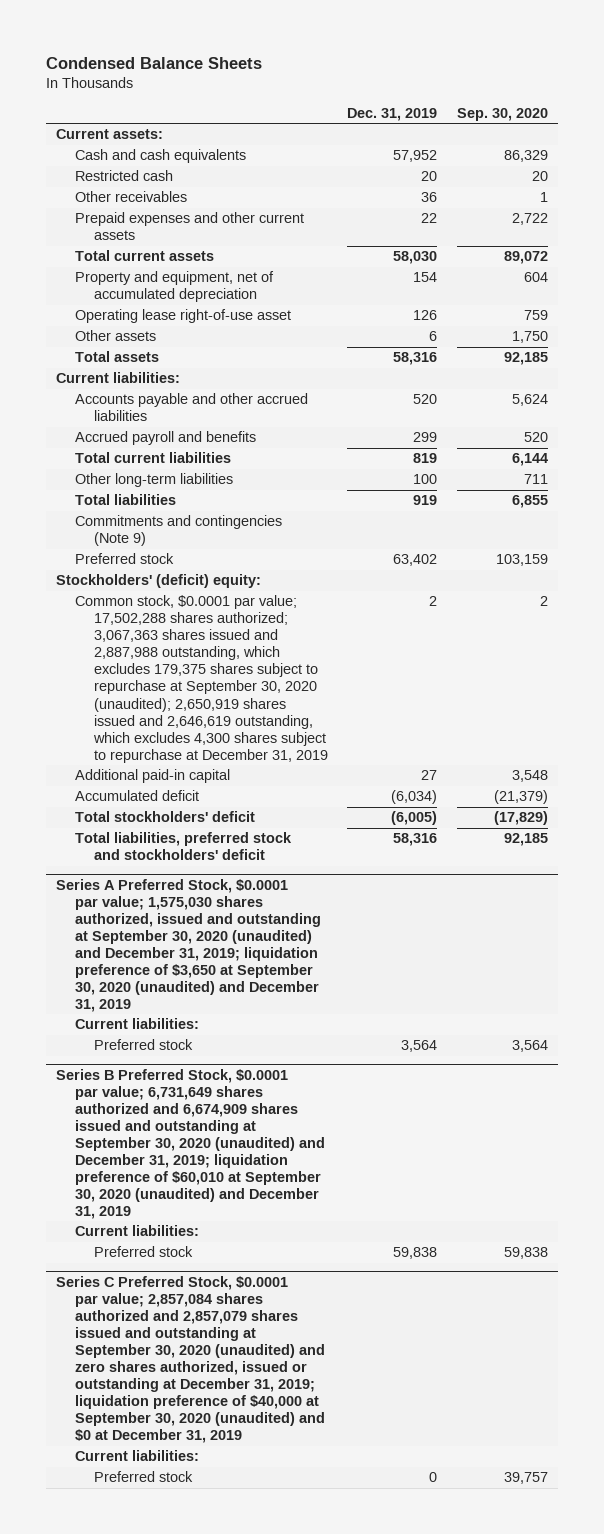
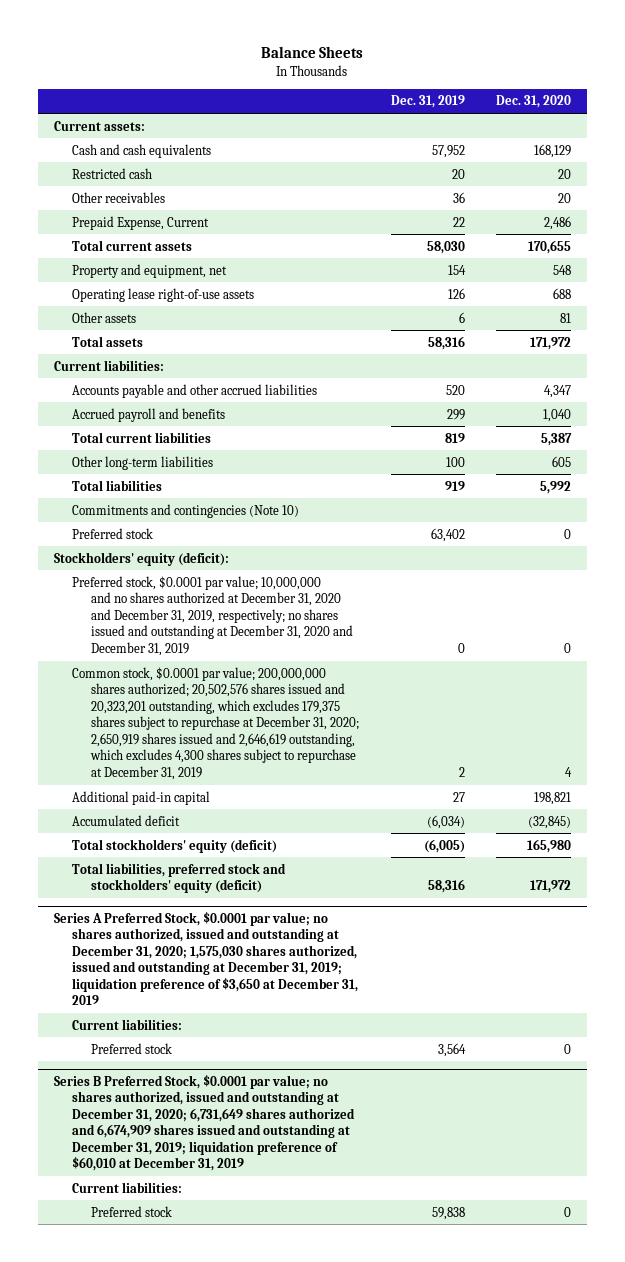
[46,56,263,69] Condensed Balance Sheets -> [261,46,364,59] Balance Sheets
[456,107,548,121] Sep. 30, 2020 -> none
none -> [496,95,572,109] Dec. 31, 2020
[75,212,305,241] Prepaid expenses and other current assets -> none
none -> [72,215,210,230] Prepaid Expense, Current
[75,271,275,303] Property and equipment, net of accumulated depreciation -> [72,263,228,278] Property and equipment, net
[75,309,292,324] Operating lease right-of-use asset -> [72,287,255,302] Operating lease right-of-use assets
[75,515,283,547] Commitments and contingencies (Note 9) -> [72,503,300,518] Commitments and contingencies (Note 10)
[56,574,262,589] Stockholders' (deficit) equity: -> [53,551,229,566] Stockholders' equity (deficit):
none -> [72,575,354,656] Preferred stock, $0.0001 par value; 10,000,000 and no shares authorized at December 31, 2020 and December 31, 2019, respectively; no shares issued and outstanding at December 31, 2020 and December 31, 2019
[75,595,328,763] Common stock, $0.0001 par value; 17,502,288 shares authorized; 3,067,363 shares issued and 2,887,988 outstanding, which excludes 179,375 shares subject to repurchase at September 30, 2020 (unaudited); 2,650,919 shares issued and 2,646,619 outstanding, which excludes 4,300 shares subject to repurchase at December 31, 2019 -> [72,666,360,780] Common stock, $0.0001 par value; 200,000,000 shares authorized; 20,502,576 shares issued and 20,323,201 outstanding, which excludes 179,375 shares subject to repurchase at December 31, 2020; 2,650,919 shares issued and 2,646,619 outstanding, which excludes 4,300 shares subject to repurchase at December 31, 2019
[75,811,256,823] Total stockholders' deficit -> [72,838,278,853] Total stockholders' equity (deficit)
[75,832,293,861] Total liabilities, preferred stock and stockholders' deficit -> [72,862,287,894] Total liabilities, preferred stock and stockholders' equity (deficit)
[56,878,322,1013] Series A Preferred Stock, $0.0001 par value; 1,575,030 shares authorized, issued and outstanding at September 30, 2020 (unaudited) and December 31, 2019; liquidation preference of $3,650 at September 30, 2020 (unaudited) and December 31, 2019 -> [53,910,359,1006] Series A Preferred Stock, $0.0001 par value; no shares authorized, issued and outstanding at December 31, 2020; 1,575,030 shares authorized, issued and outstanding at December 31, 2019; liquidation preference of $3,650 at December 31, 2019
[56,1068,326,1220] Series B Preferred Stock, $0.0001 par value; 6,731,649 shares authorized and 6,674,909 shares issued and outstanding at September 30, 2020 (unaudited) and December 31, 2019; liquidation preference of $60,010 at September 30, 2020 (unaudited) and December 31, 2019 -> [53,1073,356,1172] Series B Preferred Stock, $0.0001 par value; no shares authorized, issued and outstanding at December 31, 2020; 6,731,649 shares authorized and 6,674,909 shares issued and outstanding at December 31, 2019; liquidation preference of $60,010 at December 31, 2019
[56,1275,326,1444] Series C Preferred Stock, $0.0001 par value; 2,857,084 shares authorized and 2,857,079 shares issued and outstanding at September 30, 2020 (unaudited) and zero shares authorized, issued or outstanding at December 31, 2019; liquidation preference of $40,000 at September 30, 2020 (unaudited) and $0 at December 31, 2019 -> none
[75,1450,200,1462] Current liabilities: -> none
[93,1471,193,1483] Preferred stock -> none

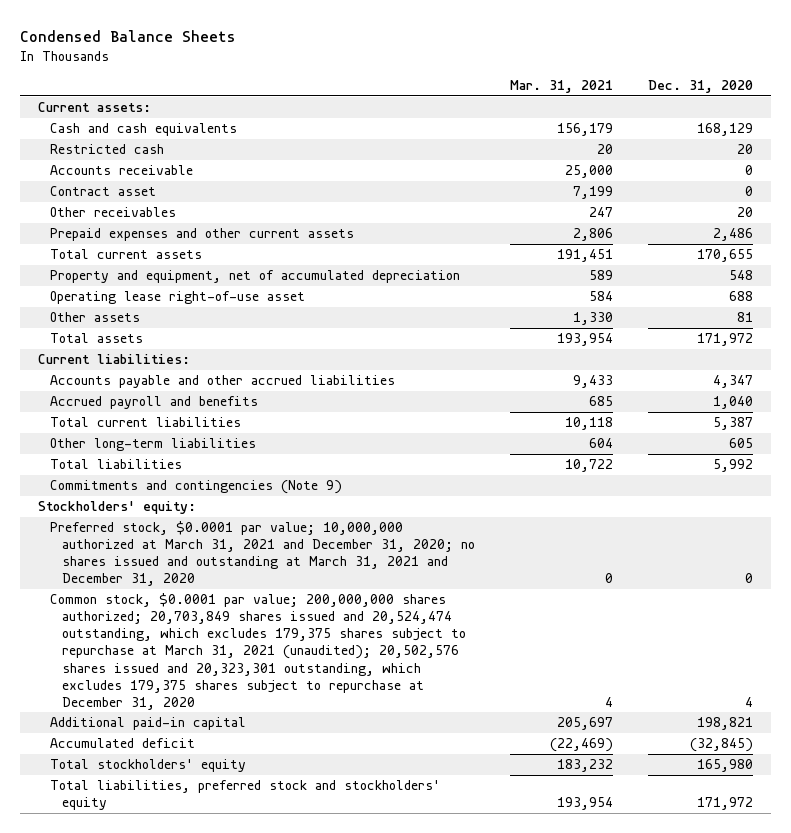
[261,46,364,59] Balance Sheets -> [20,30,237,43] Condensed Balance Sheets
[390,95,465,109] Dec. 31, 2019 -> none
none -> [510,80,614,94] Mar. 31, 2021
none -> [49,165,193,176] Accounts receivable
none -> [49,186,156,197] Contract asset
[72,215,210,230] Prepaid Expense, Current -> [49,228,354,242] Prepaid expenses and other current assets
[72,263,228,278] Property and equipment, net -> [49,270,460,284] Property and equipment, net of accumulated depreciation
[72,287,255,302] Operating lease right-of-use assets -> [49,291,305,305] Operating lease right-of-use asset
[72,527,154,539] Preferred stock -> none
[72,503,300,518] Commitments and contingencies (Note 10) -> [49,480,342,495] Commitments and contingencies (Note 9)
[53,551,229,566] Stockholders' equity (deficit): -> [38,501,197,515] Stockholders' equity:
[72,575,354,656] Preferred stock, $0.0001 par value; 10,000,000 and no shares authorized at December 31, 2020 and December 31, 2019, respectively; no shares issued and outstanding at December 31, 2020 and December 31, 2019 -> [49,521,475,587] Preferred stock, $0.0001 par value; 10,000,000 authorized at March 31, 2021 and December 31, 2020; no shares issued and outstanding at March 31, 2021 and December 31, 2020
[72,666,360,780] Common stock, $0.0001 par value; 200,000,000 shares authorized; 20,502,576 shares issued and 20,323,201 outstanding, which excludes 179,375 shares subject to repurchase at December 31, 2020; 2,650,919 shares issued and 2,646,619 outstanding, which excludes 4,300 shares subject to repurchase at December 31, 2019 -> [49,593,466,710] Common stock, $0.0001 par value; 200,000,000 shares authorized; 20,703,849 shares issued and 20,524,474 outstanding, which excludes 179,375 shares subject to repurchase at March 31, 2021 (unaudited); 20,502,576 shares issued and 20,323,301 outstanding, which excludes 179,375 shares subject to repurchase at December 31, 2020
[53,910,359,1006] Series A Preferred Stock, $0.0001 par value; no shares authorized, issued and outstanding at December 31, 2020; 1,575,030 shares authorized, issued and outstanding at December 31, 2019; liquidation preference of $3,650 at December 31, 2019 -> none
[72,1018,183,1030] Current liabilities: -> none
[91,1042,173,1054] Preferred stock -> none
[53,1073,356,1172] Series B Preferred Stock, $0.0001 par value; no shares authorized, issued and outstanding at December 31, 2020; 6,731,649 shares authorized and 6,674,909 shares issued and outstanding at December 31, 2019; liquidation preference of $60,010 at December 31, 2019 -> none
[72,1181,183,1193] Current liabilities: -> none
[91,1205,173,1217] Preferred stock -> none
[72,838,278,853] Total stockholders' equity (deficit) -> [49,759,246,773] Total stockholders' equity
[72,862,287,894] Total liabilities, preferred stock and stockholders' equity (deficit) -> [49,780,440,811] Total liabilities, preferred stock and stockholders' equity

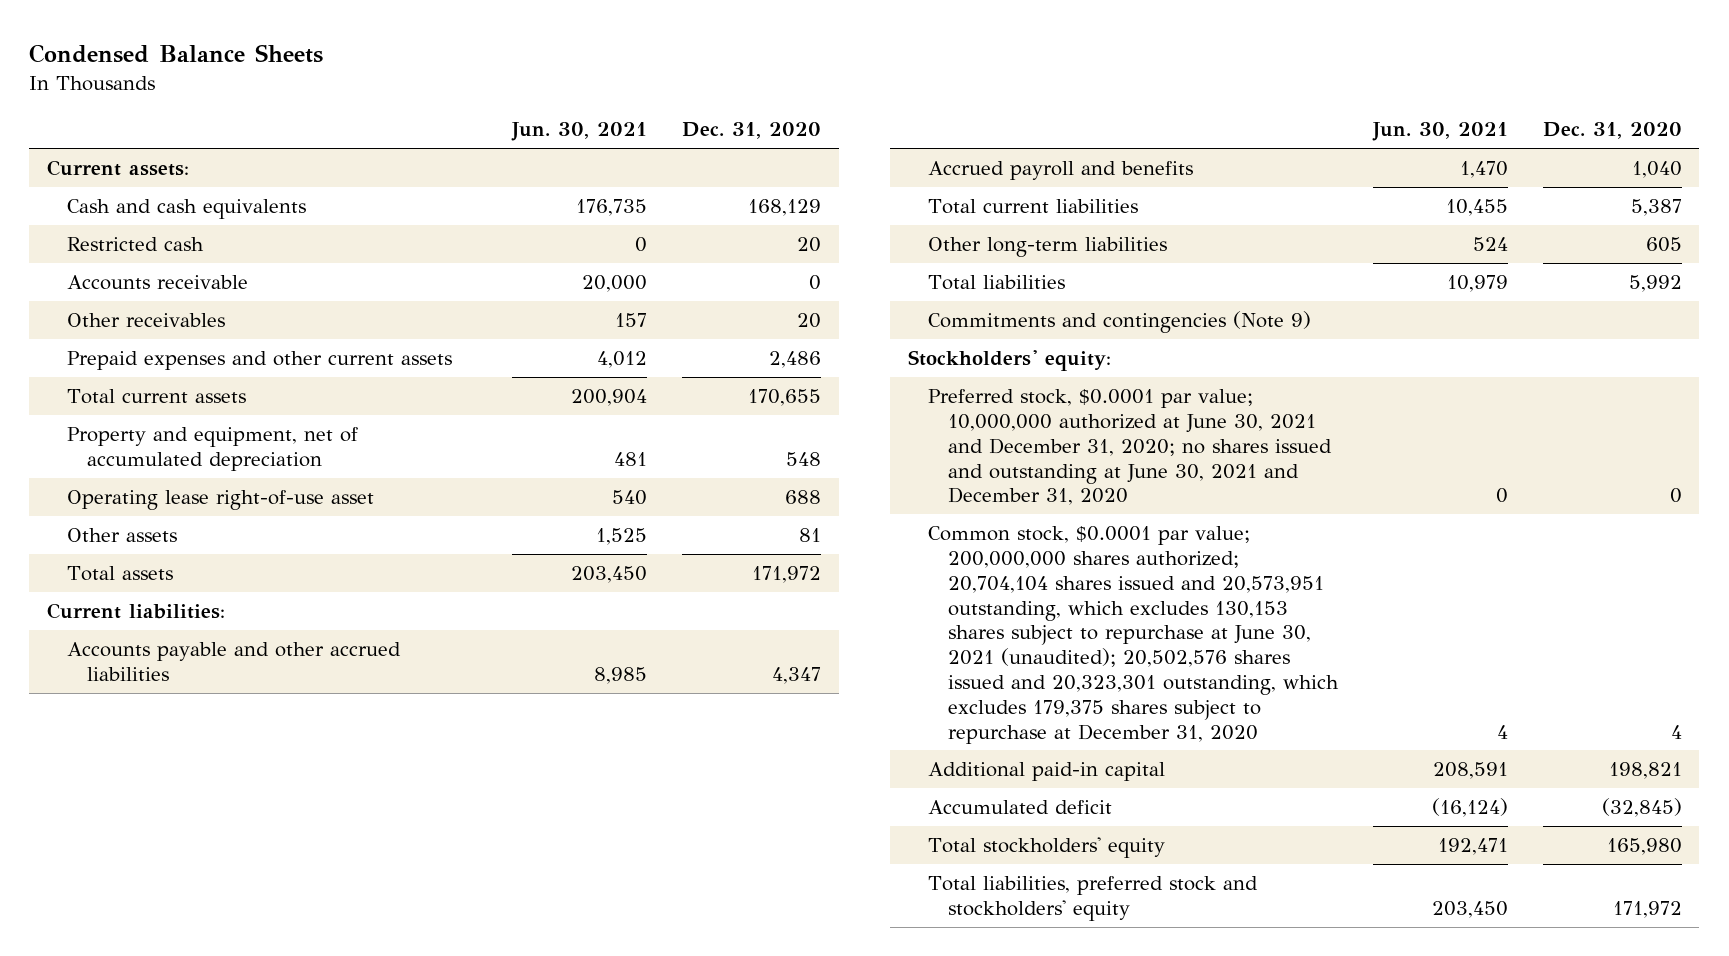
[510,80,614,94] Mar. 31, 2021 -> none
none -> [510,122,647,142] Jun. 30, 2021
[49,186,156,197] Contract asset -> none
[49,521,475,587] Preferred stock, $0.0001 par value; 10,000,000 authorized at March 31, 2021 and December 31, 2020; no shares issued and outstanding at March 31, 2021 and December 31, 2020 -> [927,389,1332,506] Preferred stock, $0.0001 par value; 10,000,000 authorized at June 30, 2021 and December 31, 2020; no shares issued and outstanding at June 30, 2021 and December 31, 2020
[49,593,466,710] Common stock, $0.0001 par value; 200,000,000 shares authorized; 20,703,849 shares issued and 20,524,474 outstanding, which excludes 179,375 shares subject to repurchase at March 31, 2021 (unaudited); 20,502,576 shares issued and 20,323,301 outstanding, which excludes 179,375 shares subject to repurchase at December 31, 2020 -> [927,526,1339,744] Common stock, $0.0001 par value; 200,000,000 shares authorized; 20,704,104 shares issued and 20,573,951 outstanding, which excludes 130,153 shares subject to repurchase at June 30, 2021 (unaudited); 20,502,576 shares issued and 20,323,301 outstanding, which excludes 179,375 shares subject to repurchase at December 31, 2020

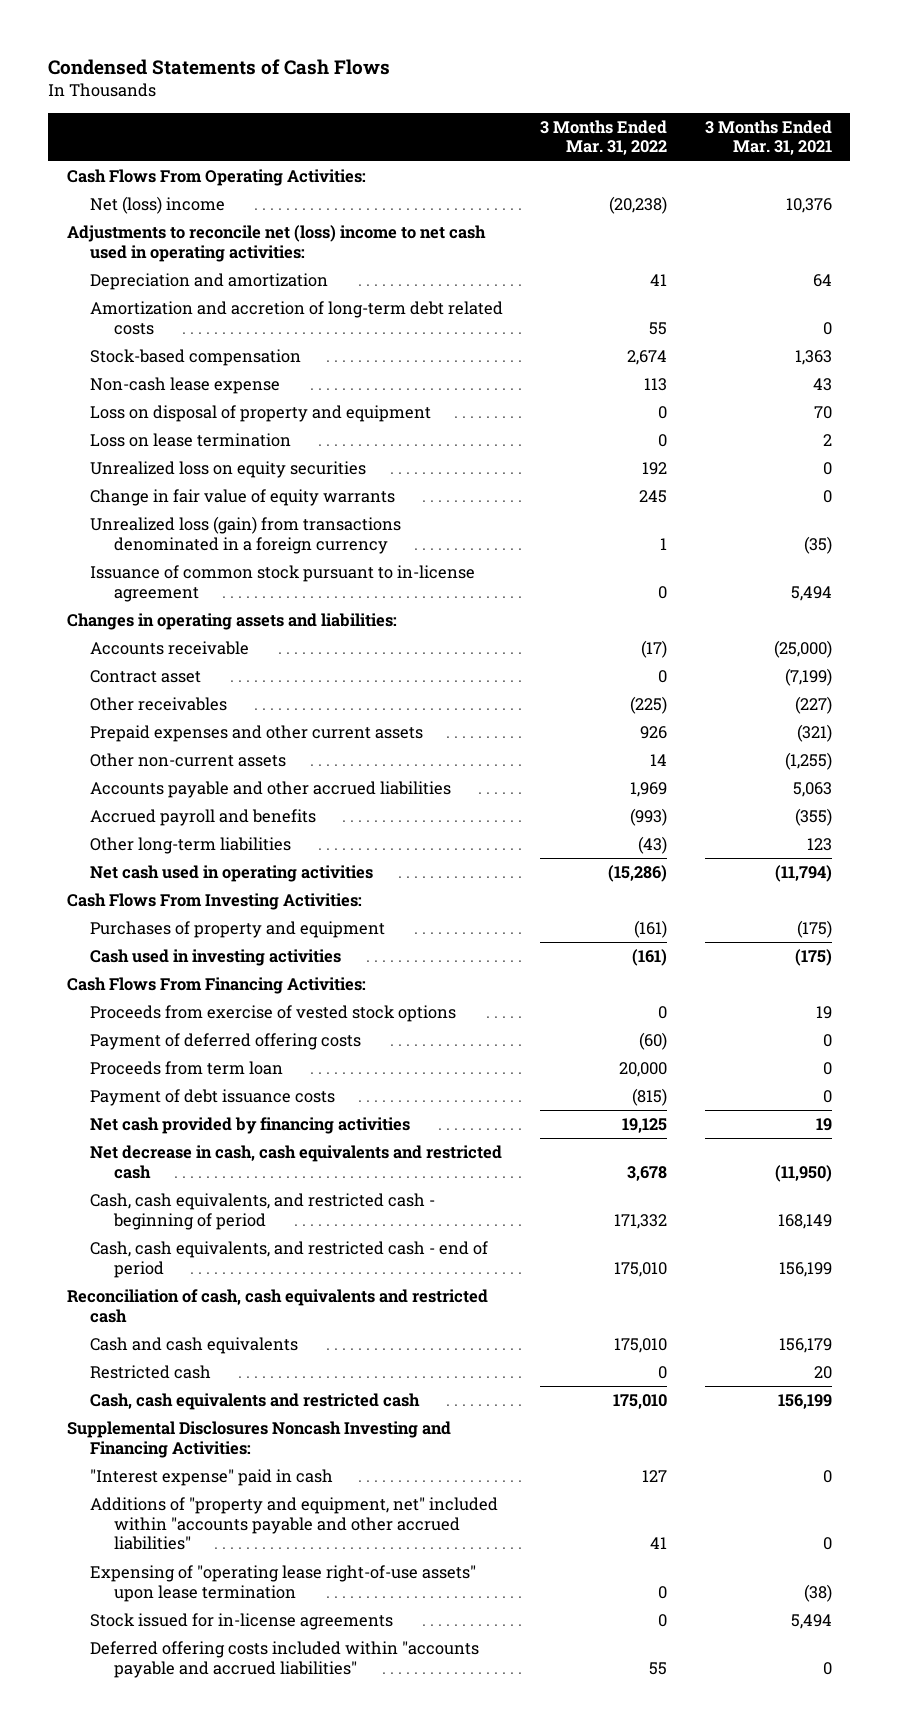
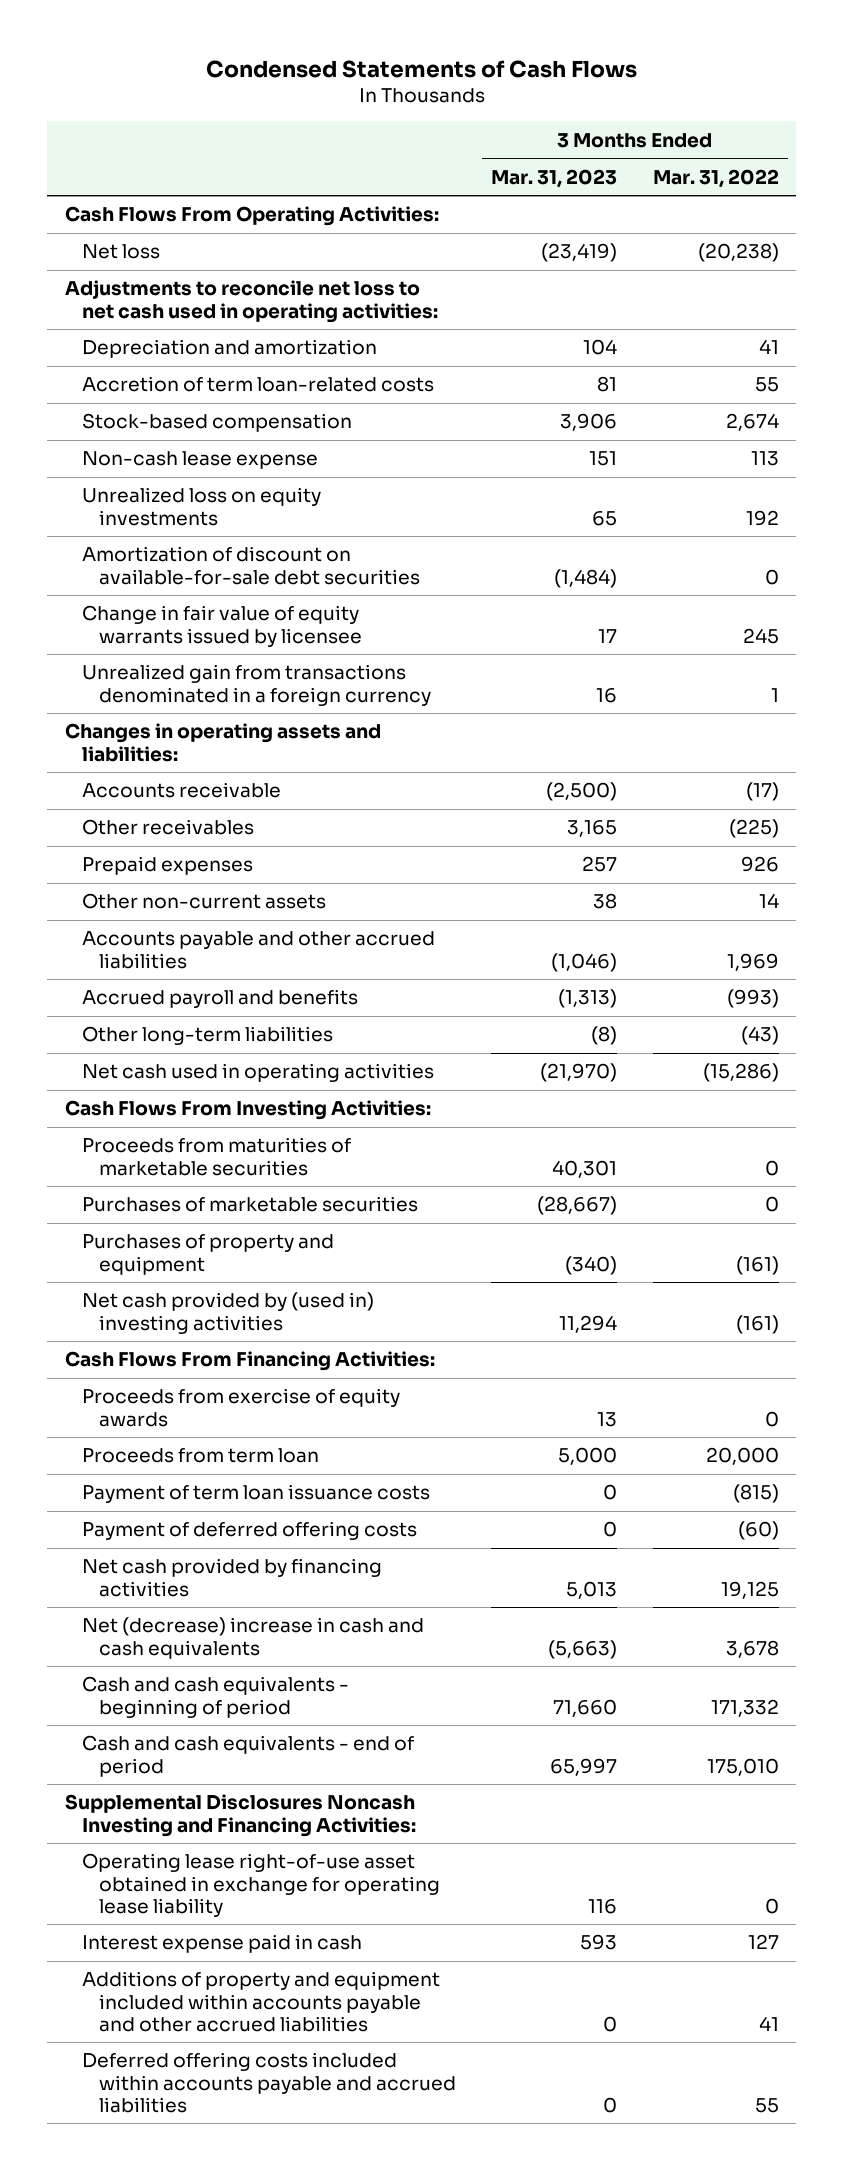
[704,119,832,156] 3 Months Ended Mar. 31, 2021 -> none
none -> [491,168,618,188] Mar. 31, 2023
[90,196,226,215] Net (loss) income -> [81,244,160,260] Net loss
[66,225,486,262] Adjustments to reconcile net (loss) income to net cash used in operating activities: -> [64,280,438,323] Adjustments to reconcile net loss to net cash used in operating activities:
[90,301,504,335] Amortization and accretion of long-term debt related costs -> [81,376,434,393] Accretion of term loan-related costs
[90,405,432,423] Loss on disposal of property and equipment -> none
[90,433,292,448] Loss on lease termination -> none
[90,565,476,602] Issuance of common stock pursuant to in-license agreement -> none
[90,461,367,479] Unrealized loss on equity securities -> [81,487,321,526] Unrealized loss on equity investments
none -> [81,546,420,585] Amortization of discount on available-for-sale debt securities
[90,489,396,507] Change in fair value of equity warrants -> [81,605,362,647] Change in fair value of equity warrants issued by licensee
[90,516,402,554] Unrealized loss (gain) from transactions denominated in a foreign currency -> [81,664,431,706] Unrealized gain from transactions denominated in a foreign currency
[90,670,202,684] Contract asset -> none
[90,725,424,743] Prepaid expenses and other current assets -> [81,856,253,876] Prepaid expenses
none -> [81,1137,351,1176] Proceeds from maturities of marketable securities
none -> [81,1196,418,1213] Purchases of marketable securities
[90,949,342,967] Cash used in investing activities -> [81,1292,374,1334] Net cash provided by (used in) investing activities
[90,1005,457,1023] Proceeds from exercise of vested stock options -> none
none -> [81,1388,400,1427] Proceeds from exercise of equity awards
[90,1089,336,1107] Payment of debt issuance costs -> [81,1484,430,1504] Payment of term loan issuance costs
[90,1033,362,1051] Payment of deferred offering costs -> [81,1521,417,1541] Payment of deferred offering costs
[66,1289,488,1323] Reconciliation of cash, cash equivalents and restricted cash -> none
[90,1337,299,1355] Cash and cash equivalents -> none
[90,1365,212,1380] Restricted cash -> none
[90,1393,421,1411] Cash, cash equivalents and restricted cash -> none
[90,1145,503,1179] Net decrease in cash, cash equivalents and restricted cash -> [81,1617,424,1659] Net (decrease) increase in cash and cash equivalents
[90,1193,436,1230] Cash, cash equivalents, and restricted cash - beginning of period -> [81,1676,349,1718] Cash and cash equivalents - beginning of period
[90,1241,489,1278] Cash, cash equivalents, and restricted cash - end of period -> [81,1735,414,1777] Cash and cash equivalents - end of period
[90,1565,477,1602] Expensing of "operating lease right-of-use assets" upon lease termination -> none
[90,1613,394,1631] Stock issued for in-license agreements -> none
none -> [81,1853,440,1917] Operating lease right-of-use asset obtained in exchange for operating lease liability
[90,1469,334,1487] "Interest expense" paid in cash -> [81,1934,362,1954] Interest expense paid in cash
[90,1497,499,1551] Additions of "property and equipment, net" included within "accounts payable and other accrued liabilities" -> [81,1971,440,2032] Additions of property and equipment included within accounts payable and other accrued liabilities
[90,1641,480,1678] Deferred offering costs included within "accounts payable and accrued liabilities" -> [81,2052,456,2113] Deferred offering costs included within accounts payable and accrued liabilities

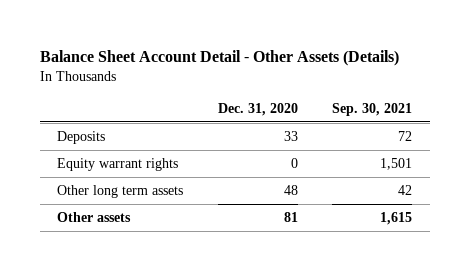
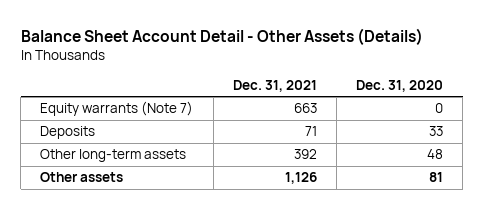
[332,102,413,116] Sep. 30, 2021 -> none
none -> [232,79,317,92] Dec. 31, 2021
none -> [40,101,194,117] Equity warrants (Note 7)
[57,158,179,172] Equity warrant rights -> none
[57,185,184,199] Other long term assets -> [40,149,187,163] Other long-term assets

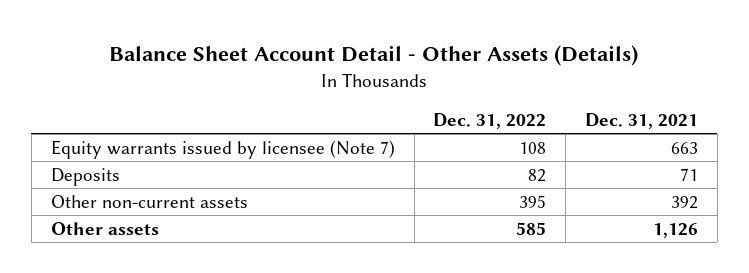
[356,79,444,92] Dec. 31, 2020 -> none
none -> [433,112,547,129] Dec. 31, 2022
[40,101,194,117] Equity warrants (Note 7) -> [50,139,395,159] Equity warrants issued by licensee (Note 7)
[40,149,187,163] Other long-term assets -> [50,194,248,208] Other non-current assets

